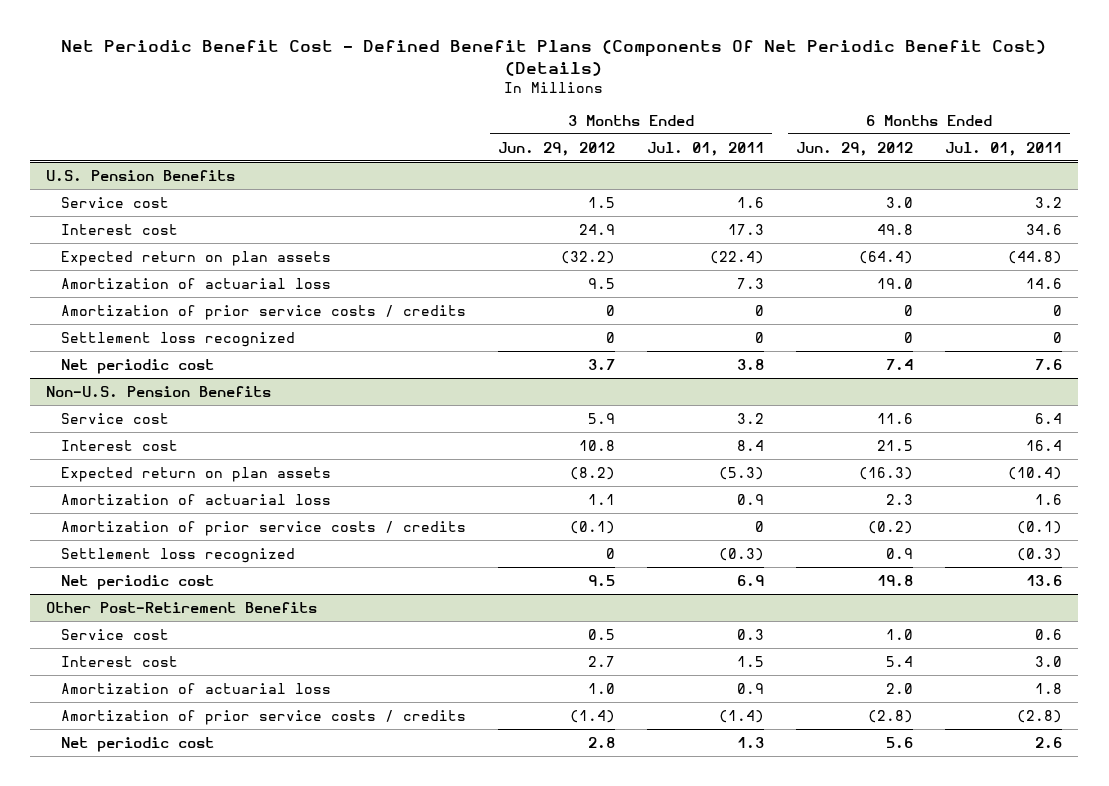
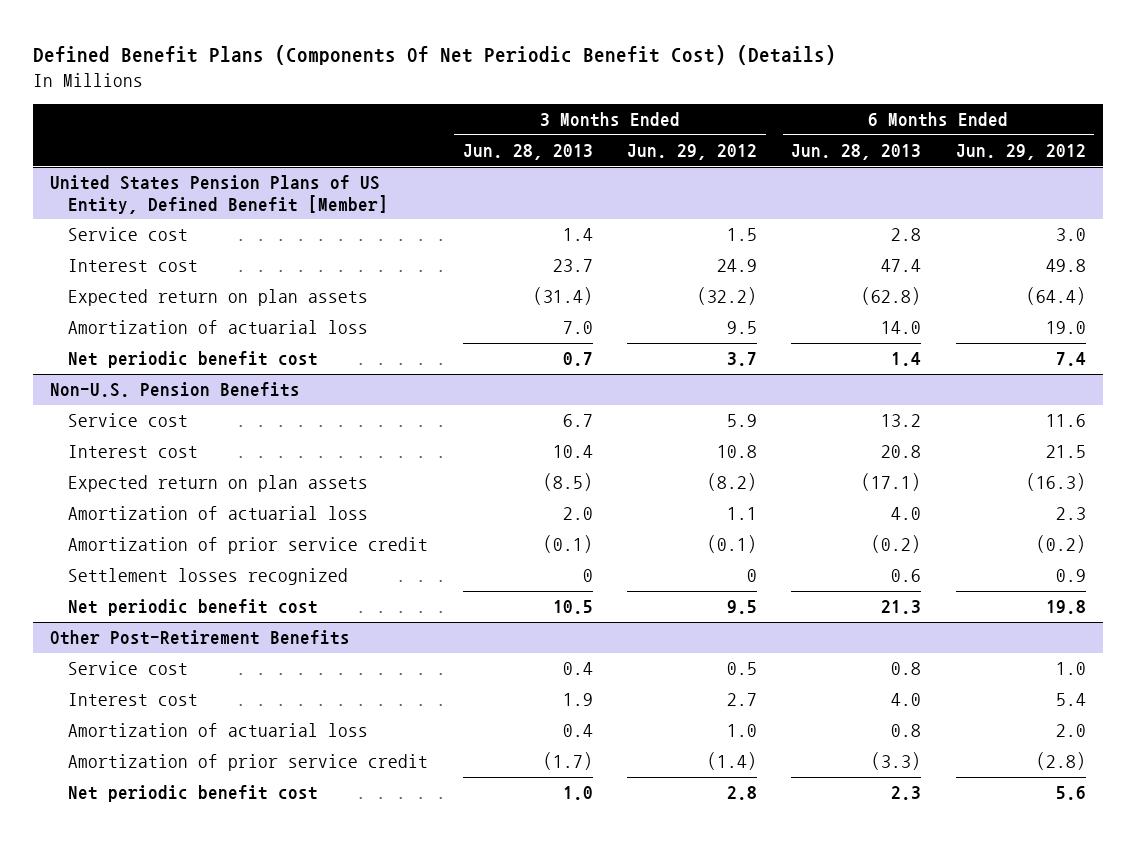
[61,40,1047,77] Net Periodic Benefit Cost - Defined Benefit Plans (Components Of Net Periodic Benefit Cost) (Details) -> [32,45,836,66] Defined Benefit Plans (Components Of Net Periodic Benefit Cost) (Details)
[647,141,765,156] Jul. 01, 2011 -> none
[945,141,1063,156] Jul. 01, 2011 -> none
none -> [462,144,593,161] Jun. 28, 2013
none -> [791,144,922,161] Jun. 28, 2013
[46,169,236,181] U.S. Pension Benefits -> none
none -> [49,175,389,214] United States Pension Plans of US Entity, Defined Benefit [Member]
[61,304,467,320] Amortization of prior service costs / credits -> none
[61,331,296,347] Settlement loss recognized -> none
[61,358,215,374] Net periodic cost -> [68,351,319,369] Net periodic benefit cost
[61,520,467,536] Amortization of prior service costs / credits -> [68,537,429,555] Amortization of prior service credit
[61,547,296,563] Settlement loss recognized -> [68,568,349,586] Settlement losses recognized
[61,574,215,590] Net periodic cost -> [68,599,319,617] Net periodic benefit cost
[61,709,467,725] Amortization of prior service costs / credits -> [68,754,429,772] Amortization of prior service credit
[61,736,215,752] Net periodic cost -> [68,785,319,803] Net periodic benefit cost

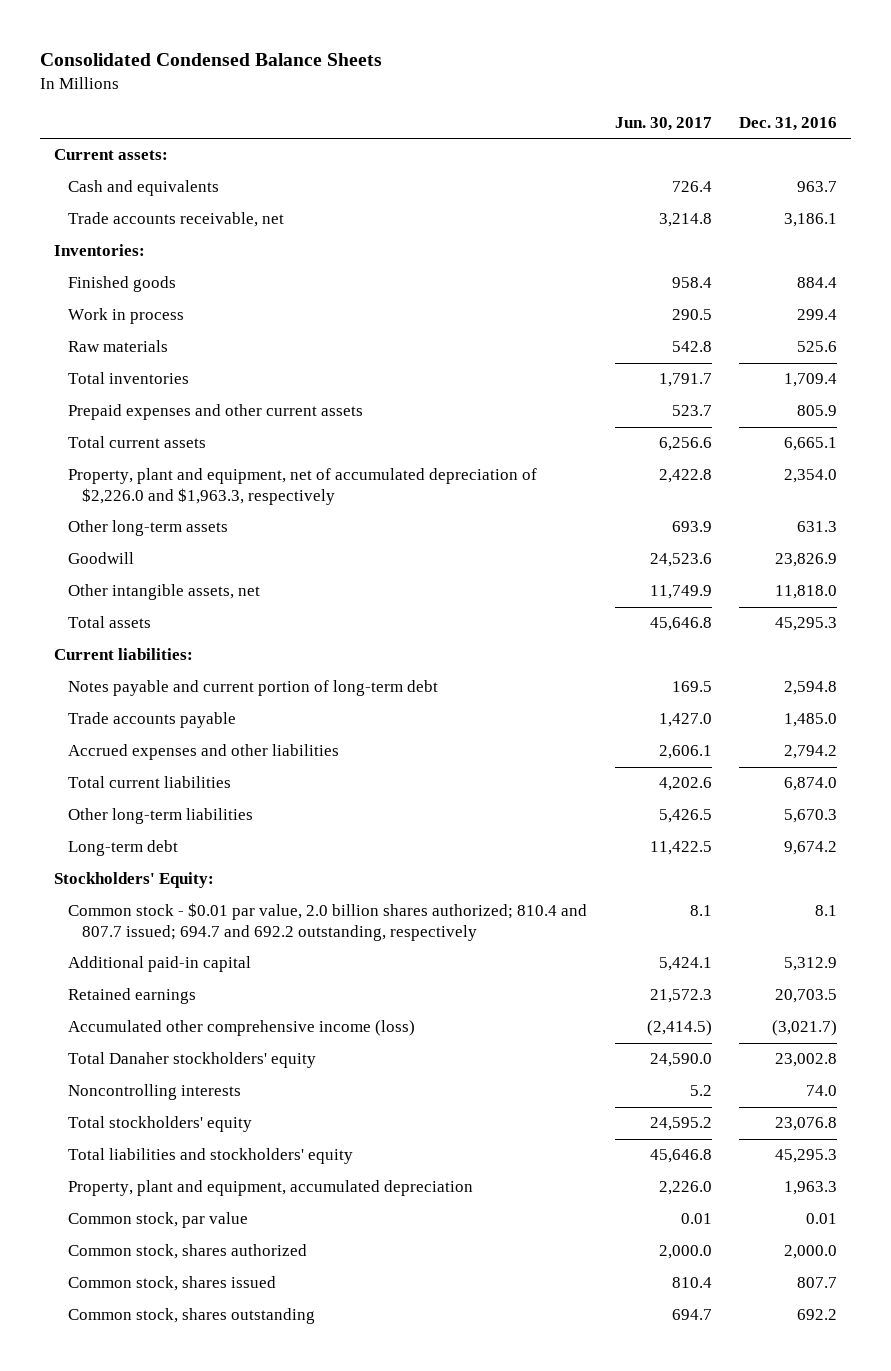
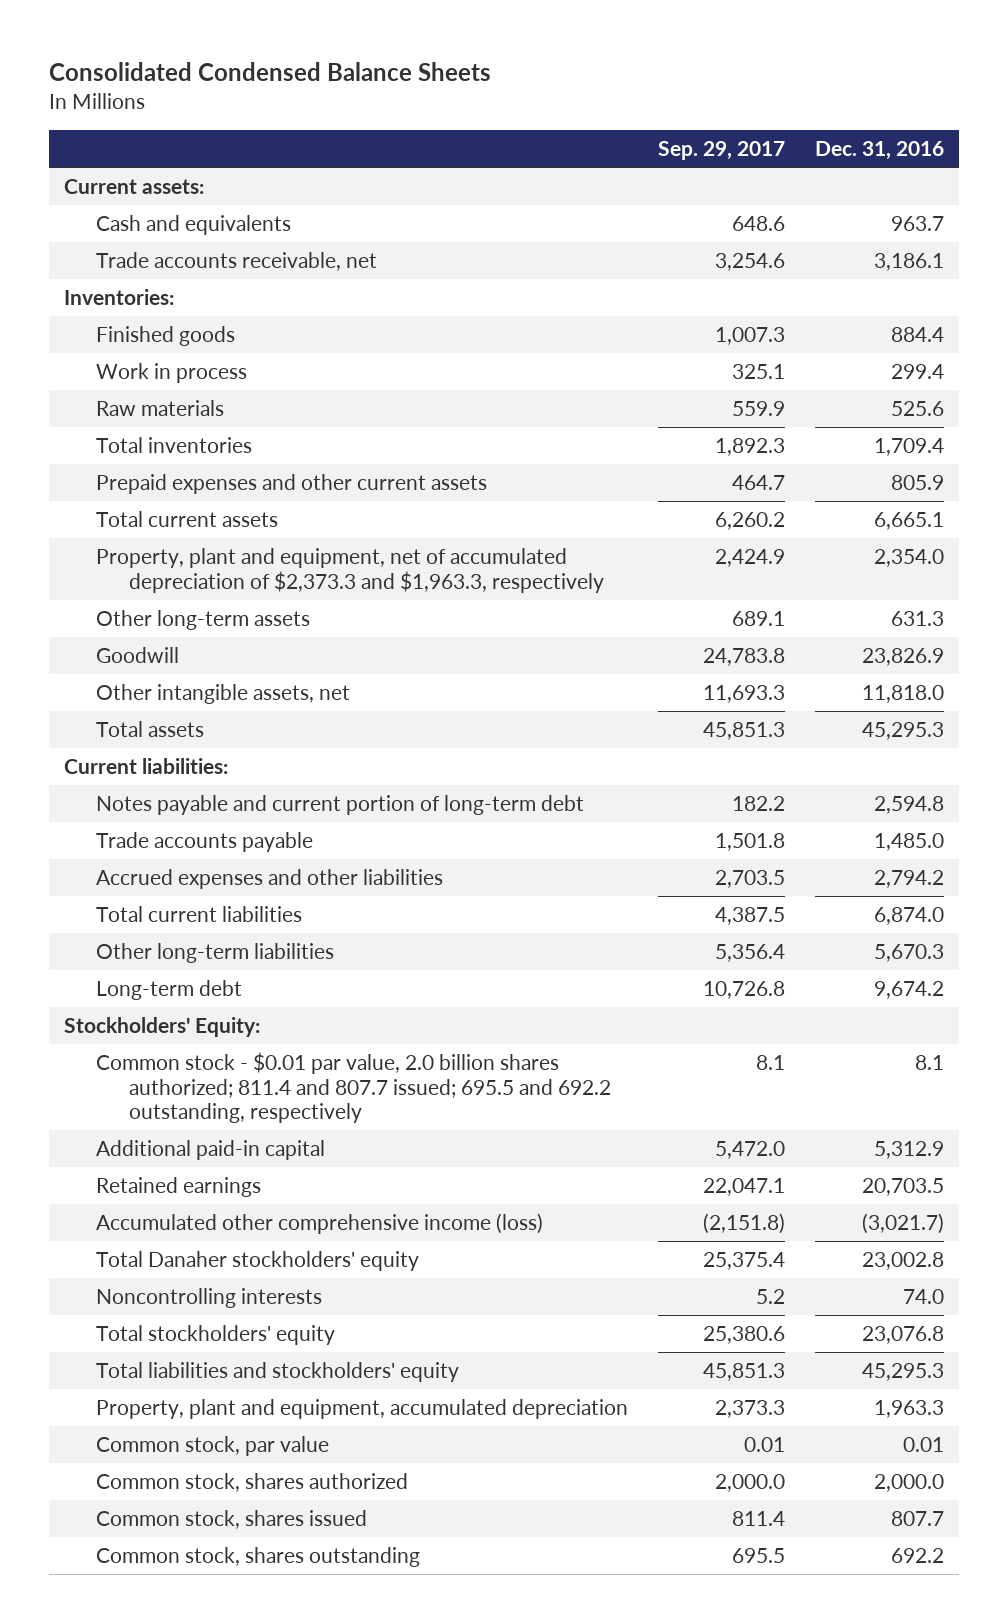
[614,116,712,131] Jun. 30, 2017 -> none
none -> [657,141,785,161] Sep. 29, 2017
[67,468,537,505] Property, plant and equipment, net of accumulated depreciation of $2,226.0 and $1,963.3, respectively -> [96,548,604,593] Property, plant and equipment, net of accumulated depreciation of $2,373.3 and $1,963.3, respectively
[67,903,587,941] Common stock - $0.01 par value, 2.0 billion shares authorized; 810.4 and 807.7 issued; 694.7 and 692.2 outstanding, respectively -> [96,1052,611,1124] Common stock - $0.01 par value, 2.0 billion shares authorized; 811.4 and 807.7 issued; 695.5 and 692.2 outstanding, respectively

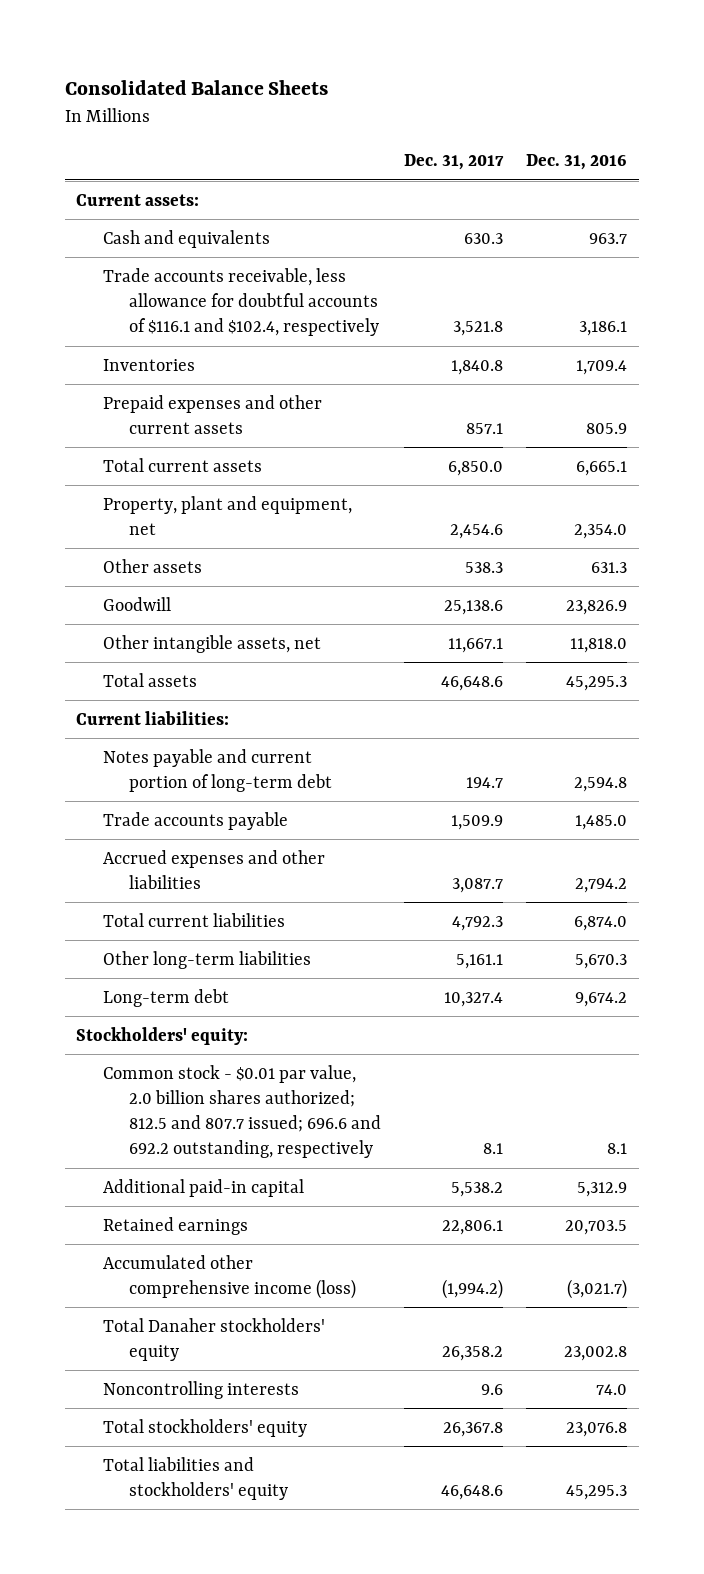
[48,62,491,82] Consolidated Condensed Balance Sheets -> [64,80,328,96] Consolidated Balance Sheets
[657,141,785,161] Sep. 29, 2017 -> none
none -> [404,154,505,171] Dec. 31, 2017
[63,289,174,306] Inventories: -> none
[96,326,236,347] Finished goods -> none
[96,363,248,384] Work in process -> none
[96,400,225,417] Raw materials -> none
[96,252,378,272] Trade accounts receivable, net -> [102,267,380,336] Trade accounts receivable, less allowance for doubtful accounts of $116.1 and $102.4, respectively
[96,437,253,454] Total inventories -> [102,358,195,371] Inventories
[96,548,604,593] Property, plant and equipment, net of accumulated depreciation of $2,373.3 and $1,963.3, respectively -> [102,495,352,535] Property, plant and equipment, net
[96,610,311,631] Other long-term assets -> [102,558,202,573] Other assets
[63,1017,260,1038] Stockholders' Equity: -> [76,1026,249,1045] Stockholders' equity:
[96,1052,611,1124] Common stock - $0.01 par value, 2.0 billion shares authorized; 811.4 and 807.7 issued; 695.5 and 692.2 outstanding, respectively -> [102,1064,382,1158] Common stock - $0.01 par value, 2.0 billion shares authorized; 812.5 and 807.7 issued; 696.6 and 692.2 outstanding, respectively
[96,1399,629,1420] Property, plant and equipment, accumulated depreciation -> none
[96,1436,330,1457] Common stock, par value -> none
[96,1473,409,1493] Common stock, shares authorized -> none
[96,1510,368,1530] Common stock, shares issued -> none
[96,1547,421,1568] Common stock, shares outstanding -> none

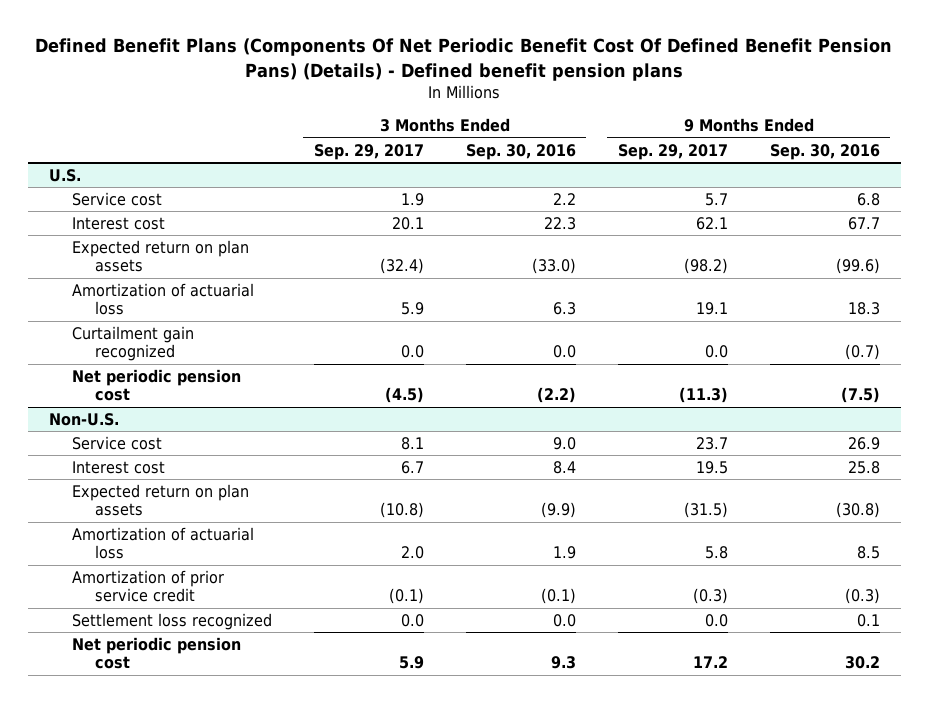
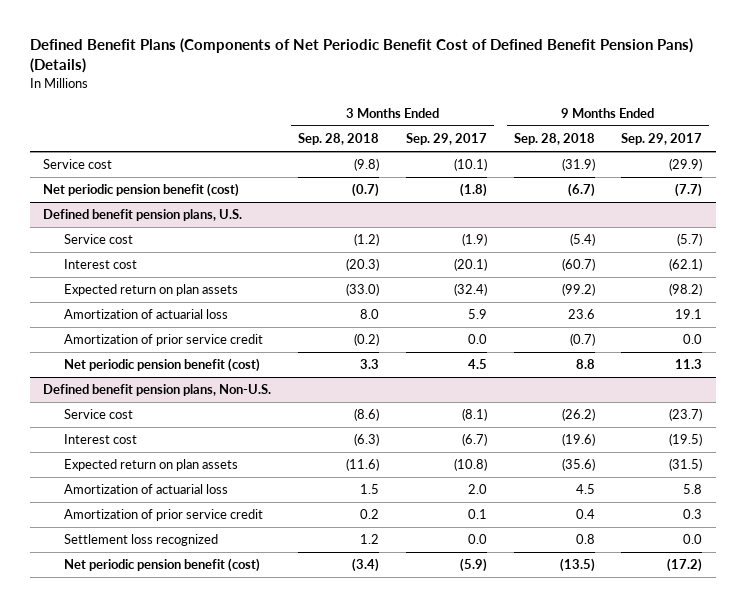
[35,38,893,81] Defined Benefit Plans (Components Of Net Periodic Benefit Cost Of Defined Benefit Pension Pans) (Details) - Defined benefit pension plans -> [30,38,694,74] Defined Benefit Plans (Components of Net Periodic Benefit Cost of Defined Benefit Pension Pans) (Details)
[465,143,576,160] Sep. 30, 2016 -> none
[769,143,880,160] Sep. 30, 2016 -> none
none -> [298,133,380,146] Sep. 28, 2018
none -> [513,133,595,146] Sep. 28, 2018
[48,168,81,182] U.S. -> none
[400,192,424,206] 1.9 -> [453,158,487,172] (10.1)
[704,192,728,206] 5.7 -> [669,158,703,172] (29.9)
none -> [43,183,240,198] Net periodic pension benefit (cost)
none -> [43,209,243,222] Defined benefit pension plans, U.S.
none -> [63,234,133,245] Service cost
[391,216,424,230] 20.1 -> [453,258,487,272] (20.1)
[695,216,728,230] 62.1 -> [669,258,703,272] (62.1)
[71,325,194,362] Curtailment gain recognized -> none
[48,412,119,426] Non-U.S. -> none
none -> [63,334,263,347] Amortization of prior service credit
[71,368,241,402] Net periodic pension cost -> [63,358,260,373] Net periodic pension benefit (cost)
[384,387,424,404] (4.5) -> [467,359,487,370] 4.5
[678,387,728,404] (11.3) -> [675,359,703,370] 11.3
none -> [43,384,272,397] Defined benefit pension plans, Non-U.S.
[400,436,424,450] 8.1 -> [461,408,487,422] (8.1)
[695,436,728,450] 23.7 -> [669,408,703,422] (23.7)
[400,460,424,474] 6.7 -> [461,433,487,447] (6.7)
[695,460,728,474] 19.5 -> [669,433,703,447] (19.5)
[388,588,424,605] (0.1) -> [467,509,487,520] 0.1
[692,588,728,605] (0.3) -> [683,509,703,520] 0.3
[71,636,241,670] Net periodic pension cost -> [63,558,260,573] Net periodic pension benefit (cost)
[398,656,424,670] 5.9 -> [459,558,487,573] (5.9)
[692,656,728,669] 17.2 -> [667,558,703,573] (17.2)

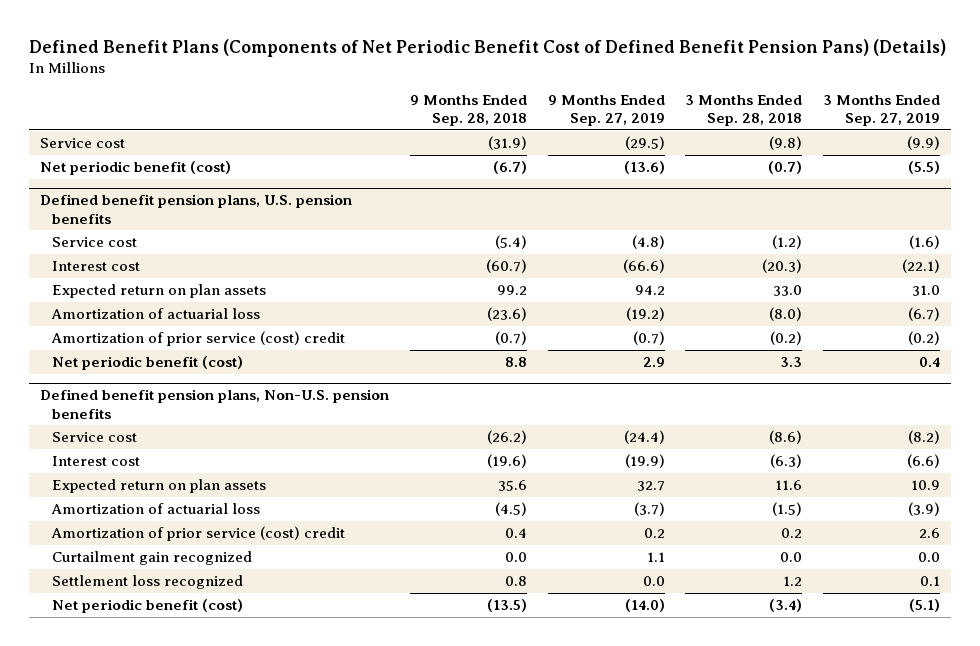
[405,133,487,146] Sep. 29, 2017 -> none
[621,133,703,146] Sep. 29, 2017 -> none
none -> [547,94,665,127] 9 Months Ended Sep. 27, 2019
none -> [823,94,941,127] 3 Months Ended Sep. 27, 2019
[43,183,240,198] Net periodic pension benefit (cost) -> [39,161,231,176] Net periodic benefit (cost)
[43,209,243,222] Defined benefit pension plans, U.S. -> [39,194,352,224] Defined benefit pension plans, U.S. pension benefits
[346,283,380,297] (33.0) -> [773,285,803,297] 33.0
[561,283,595,297] (99.2) -> [496,285,527,296] 99.2
[360,309,380,320] 8.0 -> [769,307,803,322] (8.0)
[567,309,595,320] 23.6 -> [486,307,527,322] (23.6)
[63,334,263,347] Amortization of prior service credit -> [50,331,345,347] Amortization of prior service (cost) credit
[63,358,260,373] Net periodic pension benefit (cost) -> [51,356,243,371] Net periodic benefit (cost)
[43,384,272,397] Defined benefit pension plans, Non-U.S. -> [39,389,389,419] Defined benefit pension plans, Non-U.S. pension benefits
[346,458,380,472] (11.6) -> [775,480,803,491] 11.6
[561,458,595,472] (35.6) -> [497,480,527,492] 35.6
[360,484,380,495] 1.5 -> [772,502,803,517] (1.5)
[575,484,595,495] 4.5 -> [494,502,527,517] (4.5)
[63,509,263,522] Amortization of prior service credit -> [50,526,345,542] Amortization of prior service (cost) credit
none -> [51,551,252,566] Curtailment gain recognized
[63,558,260,573] Net periodic pension benefit (cost) -> [51,599,243,614] Net periodic benefit (cost)

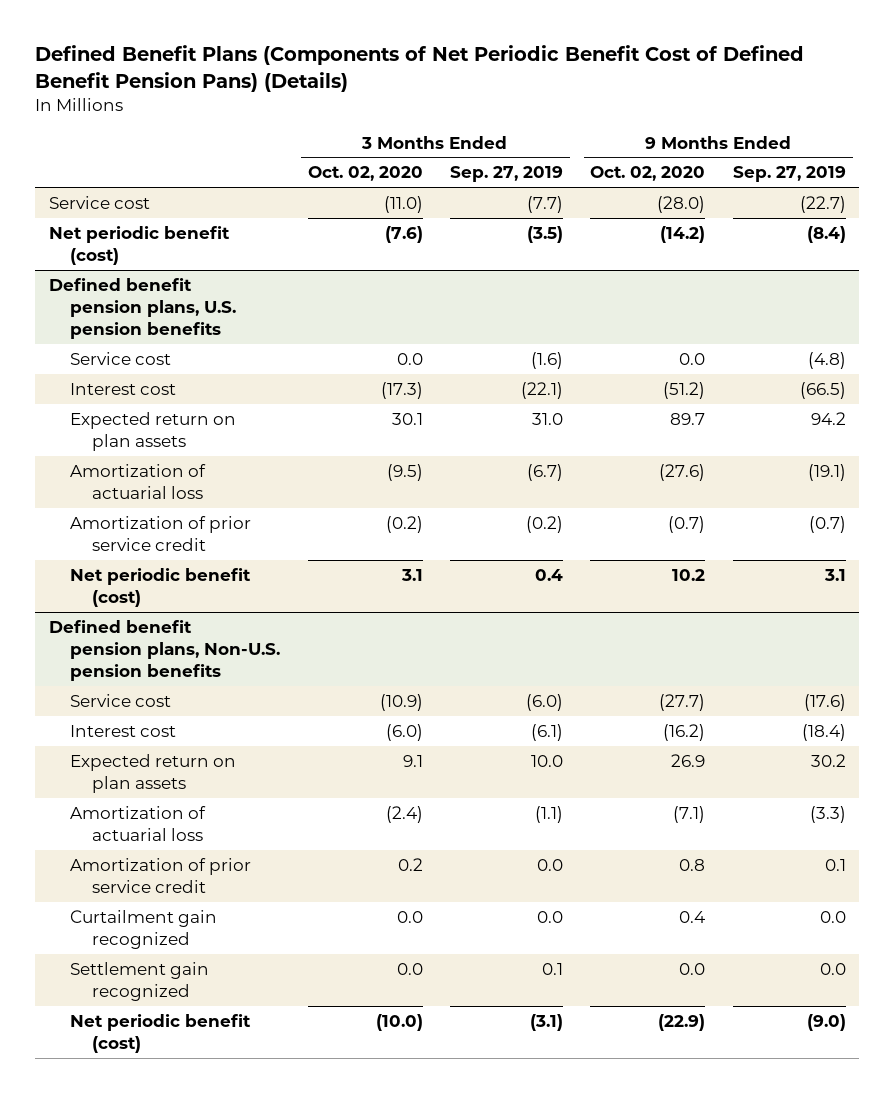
[409,94,527,127] 9 Months Ended Sep. 28, 2018 -> none
[685,94,803,127] 3 Months Ended Sep. 28, 2018 -> none
none -> [307,166,423,182] Oct. 02, 2020
none -> [590,166,706,182] Oct. 02, 2020
[624,136,665,151] (29.5) -> [799,195,846,213] (22.7)
[907,136,941,151] (9.9) -> [526,195,563,213] (7.7)
[623,161,665,175] (13.6) -> [806,225,846,243] (8.4)
[908,161,941,175] (5.5) -> [526,225,563,243] (3.5)
[622,259,665,274] (66.6) -> [799,381,846,399] (66.5)
[625,307,665,322] (19.2) -> [807,463,846,481] (19.1)
[50,331,345,347] Amortization of prior service (cost) credit -> [70,515,252,551] Amortization of prior service credit
[642,357,665,368] 2.9 -> [823,568,846,581] 3.1
[623,430,665,445] (24.4) -> [803,693,846,711] (17.6)
[908,430,941,445] (8.2) -> [525,693,563,711] (6.0)
[624,454,665,469] (19.9) -> [801,723,846,741] (18.4)
[907,454,941,469] (6.6) -> [530,723,563,741] (6.1)
[636,481,665,492] 32.7 -> [810,753,846,767] 30.2
[911,480,941,491] 10.9 -> [530,754,563,767] 10.0
[633,502,665,517] (3.7) -> [809,805,846,823] (3.3)
[908,502,941,517] (3.9) -> [534,805,563,823] (1.1)
[50,526,345,542] Amortization of prior service (cost) credit -> [70,857,252,893] Amortization of prior service credit
[643,528,665,539] 0.2 -> [824,858,846,871] 0.1
[919,528,941,539] 2.6 -> [536,858,563,871] 0.0
[646,552,665,563] 1.1 -> [819,910,846,923] 0.0
[51,575,243,590] Settlement loss recognized -> [70,961,210,1001] Settlement gain recognized
[624,599,665,613] (14.0) -> [806,1013,846,1031] (9.0)
[909,599,941,613] (5.1) -> [529,1013,563,1031] (3.1)

